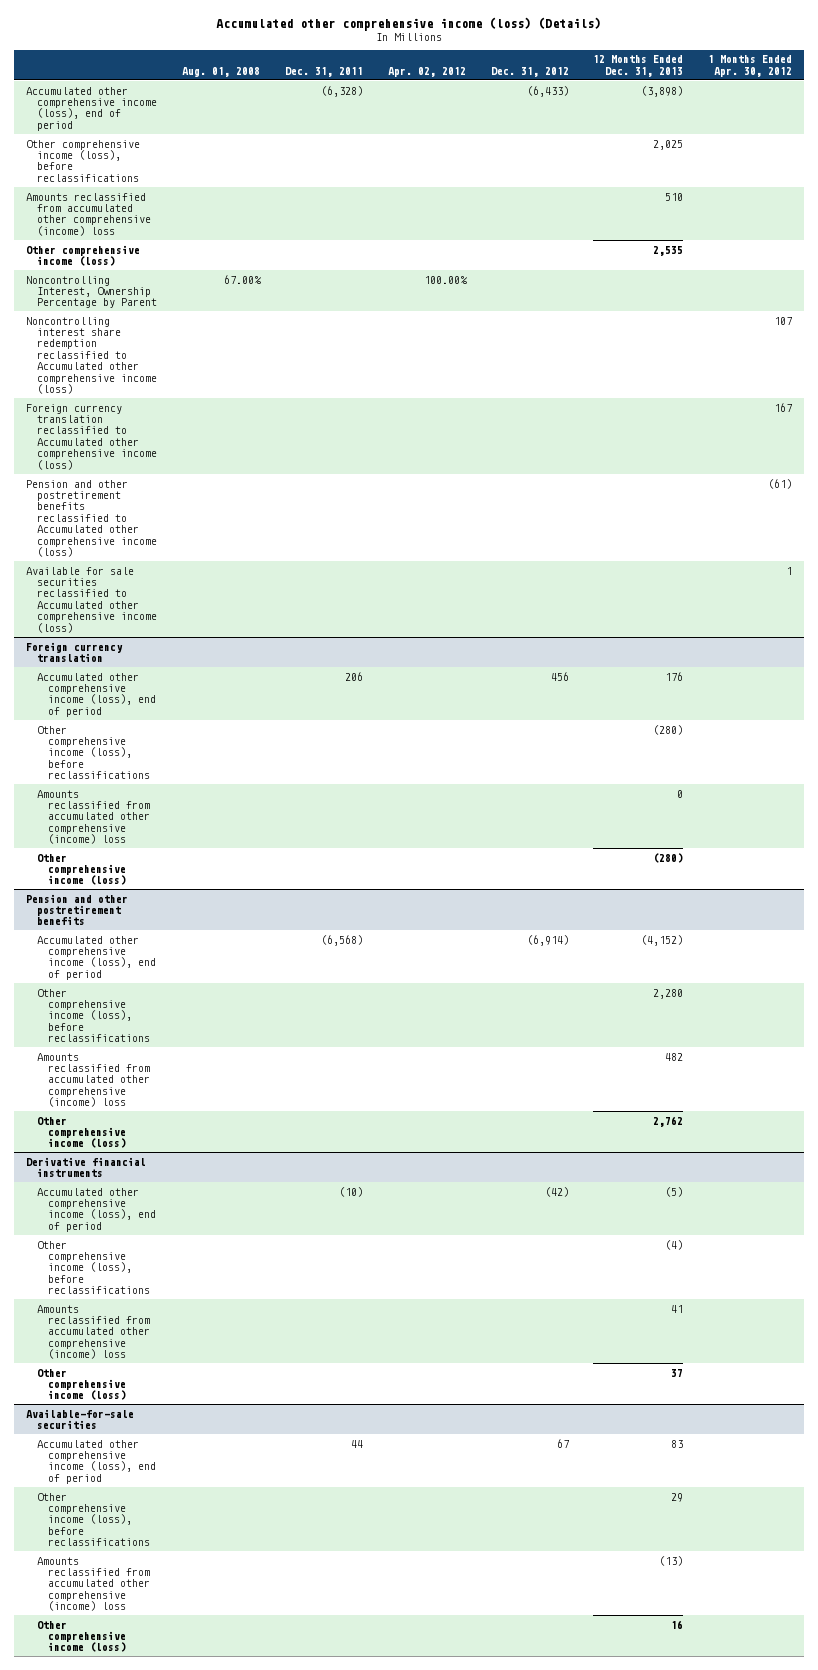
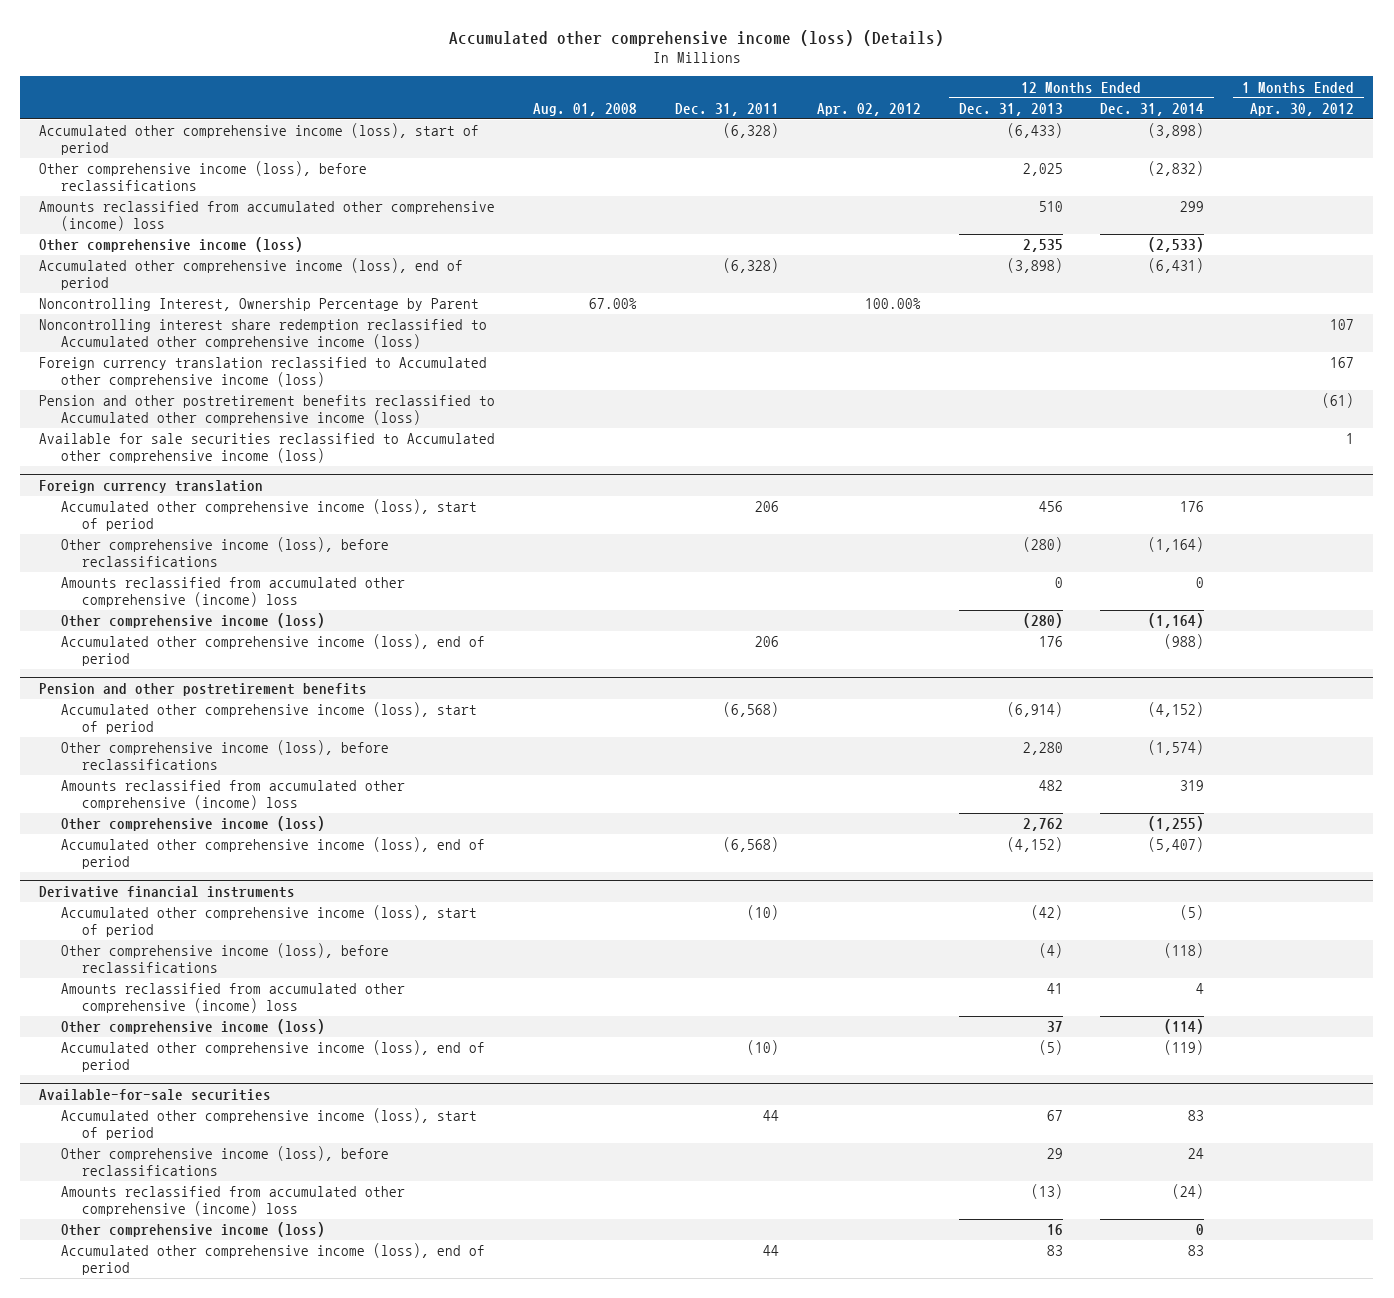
[490,66,569,77] Dec. 31, 2012 -> none
none -> [1100,102,1205,116] Dec. 31, 2014
none -> [39,123,480,156] Accumulated other comprehensive income (loss), start of period
[26,86,158,131] Accumulated other comprehensive income (loss), end of period -> [39,258,464,291] Accumulated other comprehensive income (loss), end of period
none -> [60,499,477,532] Accumulated other comprehensive income (loss), start of period
[37,672,157,717] Accumulated other comprehensive income (loss), end of period -> [60,634,485,667] Accumulated other comprehensive income (loss), end of period
none -> [60,702,477,735] Accumulated other comprehensive income (loss), start of period
[37,935,157,980] Accumulated other comprehensive income (loss), end of period -> [60,837,485,870] Accumulated other comprehensive income (loss), end of period
none -> [60,905,477,938] Accumulated other comprehensive income (loss), start of period
[37,1187,157,1232] Accumulated other comprehensive income (loss), end of period -> [60,1040,485,1073] Accumulated other comprehensive income (loss), end of period
none -> [60,1108,477,1141] Accumulated other comprehensive income (loss), start of period
[37,1439,157,1484] Accumulated other comprehensive income (loss), end of period -> [60,1243,485,1276] Accumulated other comprehensive income (loss), end of period

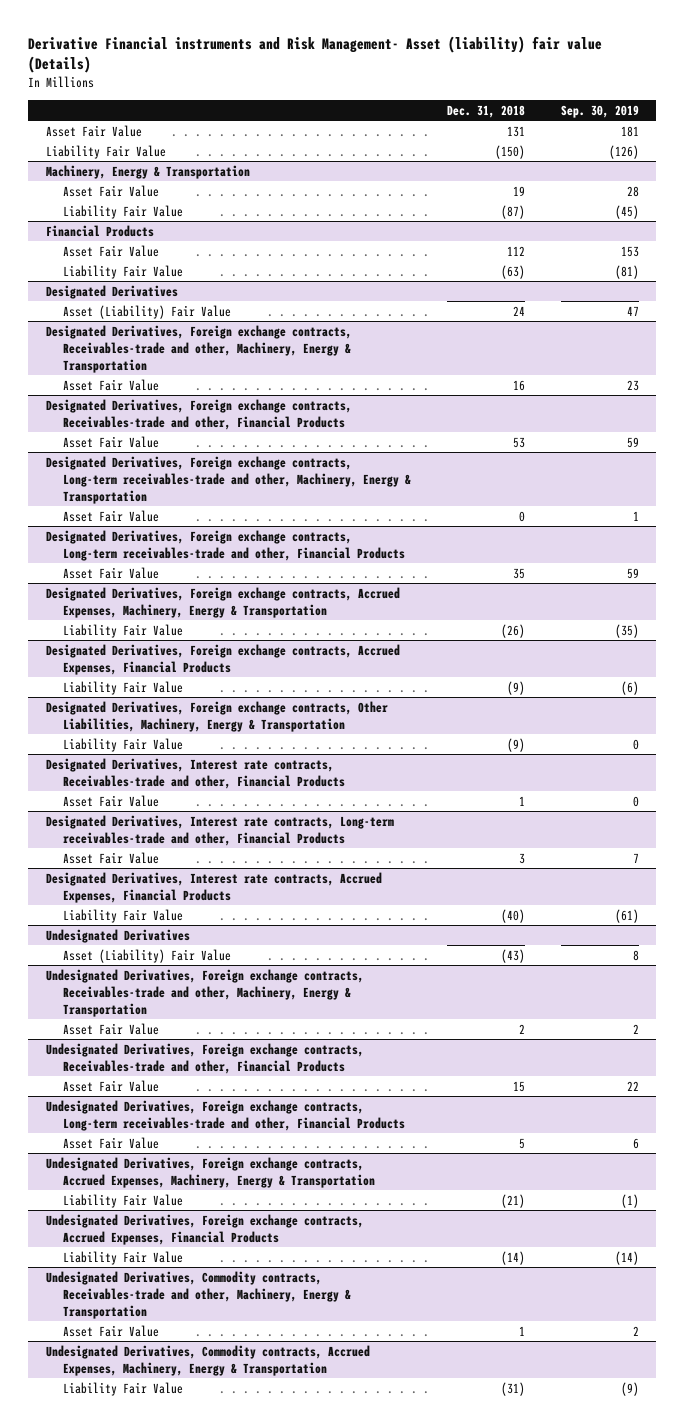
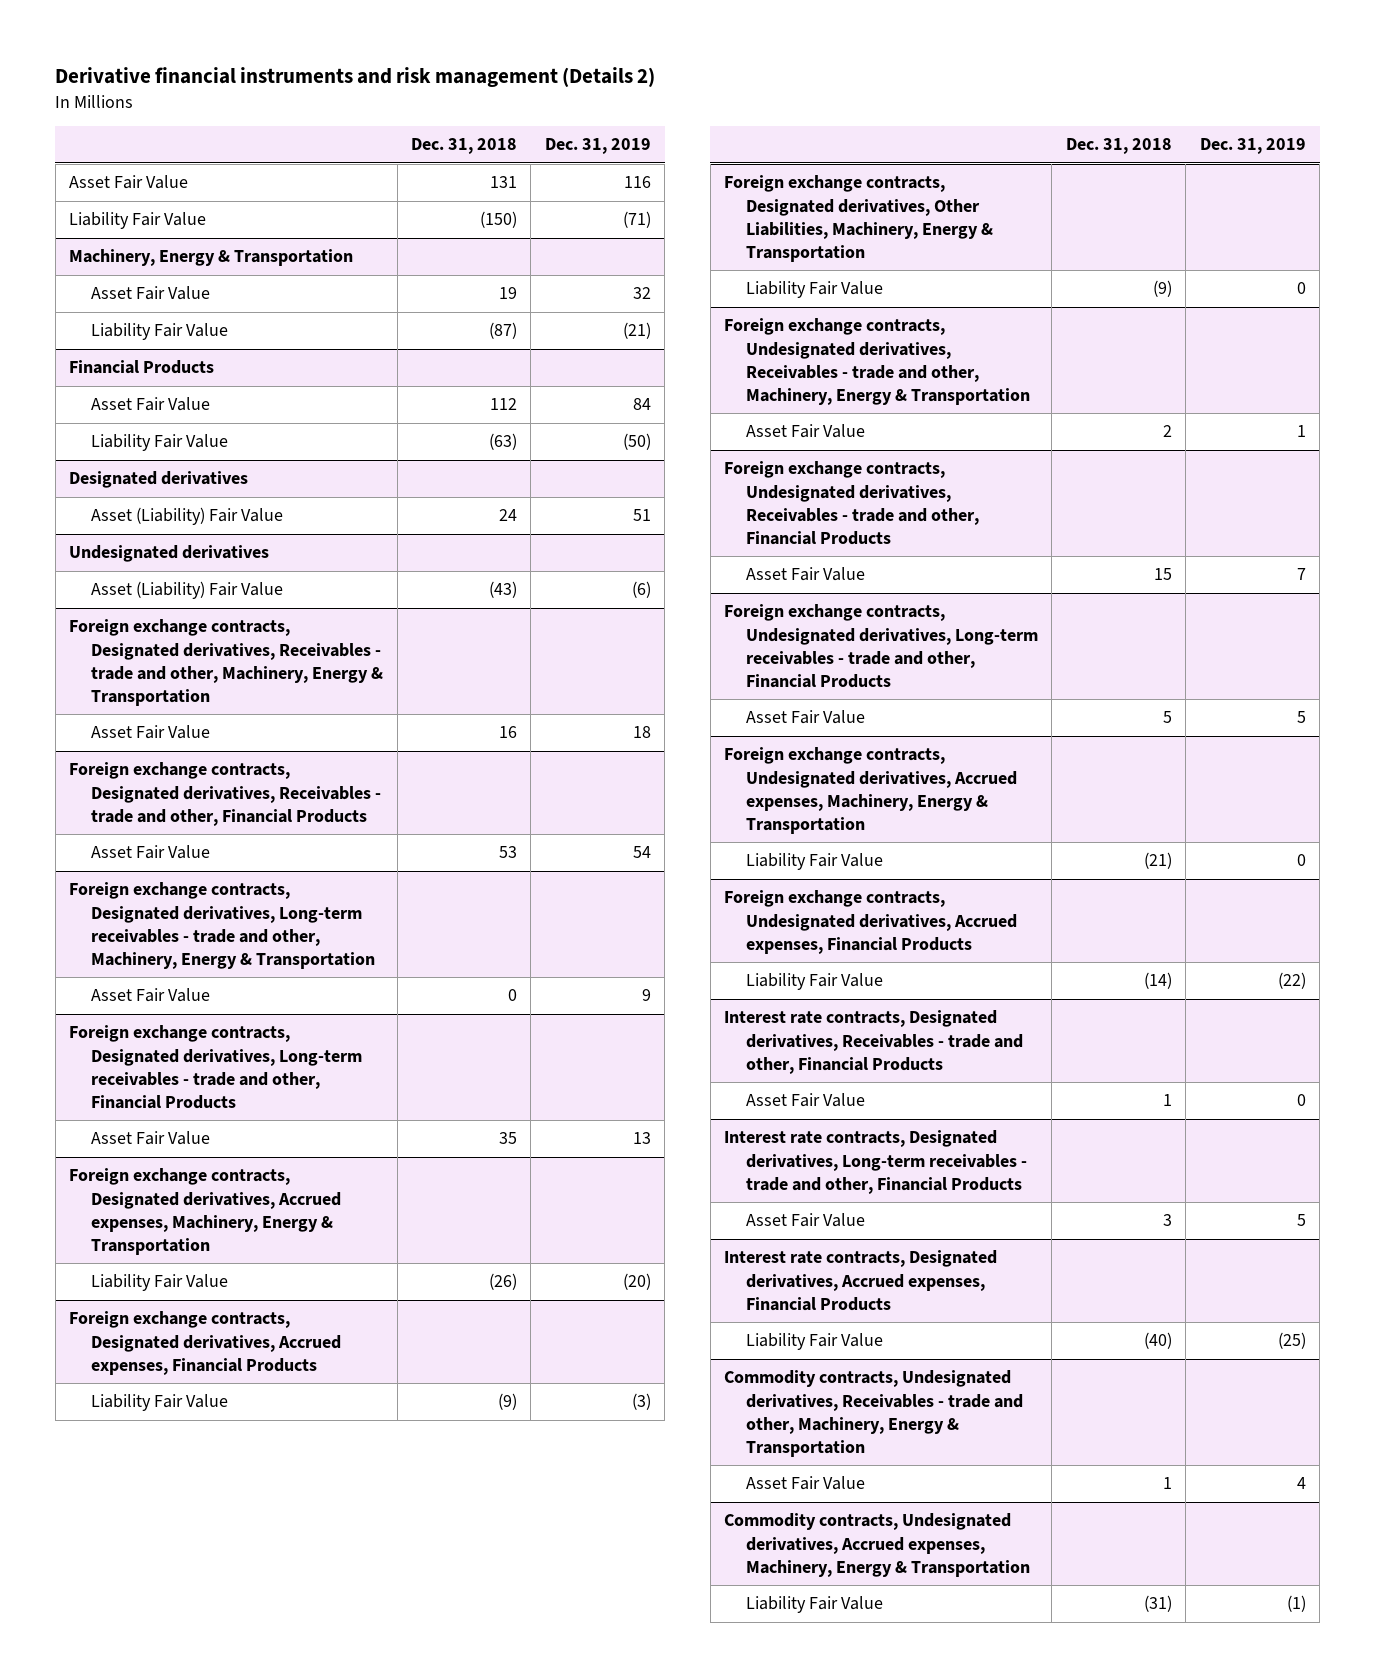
[28,35,603,73] Derivative Financial instruments and Risk Management- Asset (liability) fair value (Details) -> [55,67,656,88] Derivative financial instruments and risk management (Details 2)
[560,104,639,118] Sep. 30, 2019 -> none
none -> [544,138,651,155] Dec. 31, 2019
[45,284,178,299] Designated Derivatives -> [69,471,249,489] Designated derivatives
none -> [69,545,270,563] Undesignated derivatives
none -> [91,581,284,600] Asset (Liability) Fair Value
[45,324,352,373] Designated Derivatives, Foreign exchange contracts, Receivables-trade and other, Machinery, Energy & Transportation -> [69,619,384,706] Foreign exchange contracts, Designated derivatives, Receivables - trade and other, Machinery, Energy & Transportation
[45,398,352,430] Designated Derivatives, Foreign exchange contracts, Receivables-trade and other, Financial Products -> [69,762,382,826] Foreign exchange contracts, Designated derivatives, Receivables - trade and other, Financial Products
[45,455,412,504] Designated Derivatives, Foreign exchange contracts, Long-term receivables-trade and other, Machinery, Energy & Transportation -> [69,882,376,969] Foreign exchange contracts, Designated derivatives, Long-term receivables - trade and other, Machinery, Energy & Transportation
[45,529,406,561] Designated Derivatives, Foreign exchange contracts, Long-term receivables-trade and other, Financial Products -> [69,1025,363,1109] Foreign exchange contracts, Designated derivatives, Long-term receivables - trade and other, Financial Products
[45,586,400,618] Designated Derivatives, Foreign exchange contracts, Accrued Expenses, Machinery, Energy & Transportation -> [69,1168,342,1255] Foreign exchange contracts, Designated derivatives, Accrued expenses, Machinery, Energy & Transportation
[45,643,400,675] Designated Derivatives, Foreign exchange contracts, Accrued Expenses, Financial Products -> [69,1311,342,1375] Foreign exchange contracts, Designated derivatives, Accrued expenses, Financial Products
[45,700,388,732] Designated Derivatives, Foreign exchange contracts, Other Liabilities, Machinery, Energy & Transportation -> [723,175,994,262] Foreign exchange contracts, Designated derivatives, Other Liabilities, Machinery, Energy & Transportation
[45,757,346,789] Designated Derivatives, Interest rate contracts, Receivables-trade and other, Financial Products -> none
[63,794,160,807] Asset Fair Value -> none
[45,814,394,846] Designated Derivatives, Interest rate contracts, Long-term receivables-trade and other, Financial Products -> none
[63,851,160,864] Asset Fair Value -> none
[45,871,382,903] Designated Derivatives, Interest rate contracts, Accrued Expenses, Financial Products -> none
[63,908,184,923] Liability Fair Value -> none
[45,928,190,943] Undesignated Derivatives -> none
[63,948,232,963] Asset (Liability) Fair Value -> none
[45,968,364,1017] Undesignated Derivatives, Foreign exchange contracts, Receivables-trade and other, Machinery, Energy & Transportation -> [723,318,1031,405] Foreign exchange contracts, Undesignated derivatives, Receivables - trade and other, Machinery, Energy & Transportation
[45,1042,364,1074] Undesignated Derivatives, Foreign exchange contracts, Receivables-trade and other, Financial Products -> [723,461,980,545] Foreign exchange contracts, Undesignated derivatives, Receivables - trade and other, Financial Products
[45,1099,406,1131] Undesignated Derivatives, Foreign exchange contracts, Long-term receivables-trade and other, Financial Products -> [723,604,1039,688] Foreign exchange contracts, Undesignated derivatives, Long-term receivables - trade and other, Financial Products
[45,1156,376,1188] Undesignated Derivatives, Foreign exchange contracts, Accrued Expenses, Machinery, Energy & Transportation -> [723,747,1018,834] Foreign exchange contracts, Undesignated derivatives, Accrued expenses, Machinery, Energy & Transportation
[45,1213,364,1245] Undesignated Derivatives, Foreign exchange contracts, Accrued Expenses, Financial Products -> [723,890,1018,954] Foreign exchange contracts, Undesignated derivatives, Accrued expenses, Financial Products
[45,1270,352,1319] Undesignated Derivatives, Commodity contracts, Receivables-trade and other, Machinery, Energy & Transportation -> none
none -> [723,1010,1024,1074] Interest rate contracts, Designated derivatives, Receivables - trade and other, Financial Products
none -> [723,1130,1028,1194] Interest rate contracts, Designated derivatives, Long-term receivables - trade and other, Financial Products
none -> [746,1213,866,1228] Asset Fair Value
none -> [723,1250,997,1311] Interest rate contracts, Designated derivatives, Accrued expenses, Financial Products
none -> [746,1333,884,1351] Liability Fair Value
none -> [723,1370,1024,1457] Commodity contracts, Undesignated derivatives, Receivables - trade and other, Machinery, Energy & Transportation
none -> [746,1476,866,1491] Asset Fair Value
[45,1344,370,1376] Undesignated Derivatives, Commodity contracts, Accrued Expenses, Machinery, Energy & Transportation -> [723,1513,1031,1577] Commodity contracts, Undesignated derivatives, Accrued expenses, Machinery, Energy & Transportation

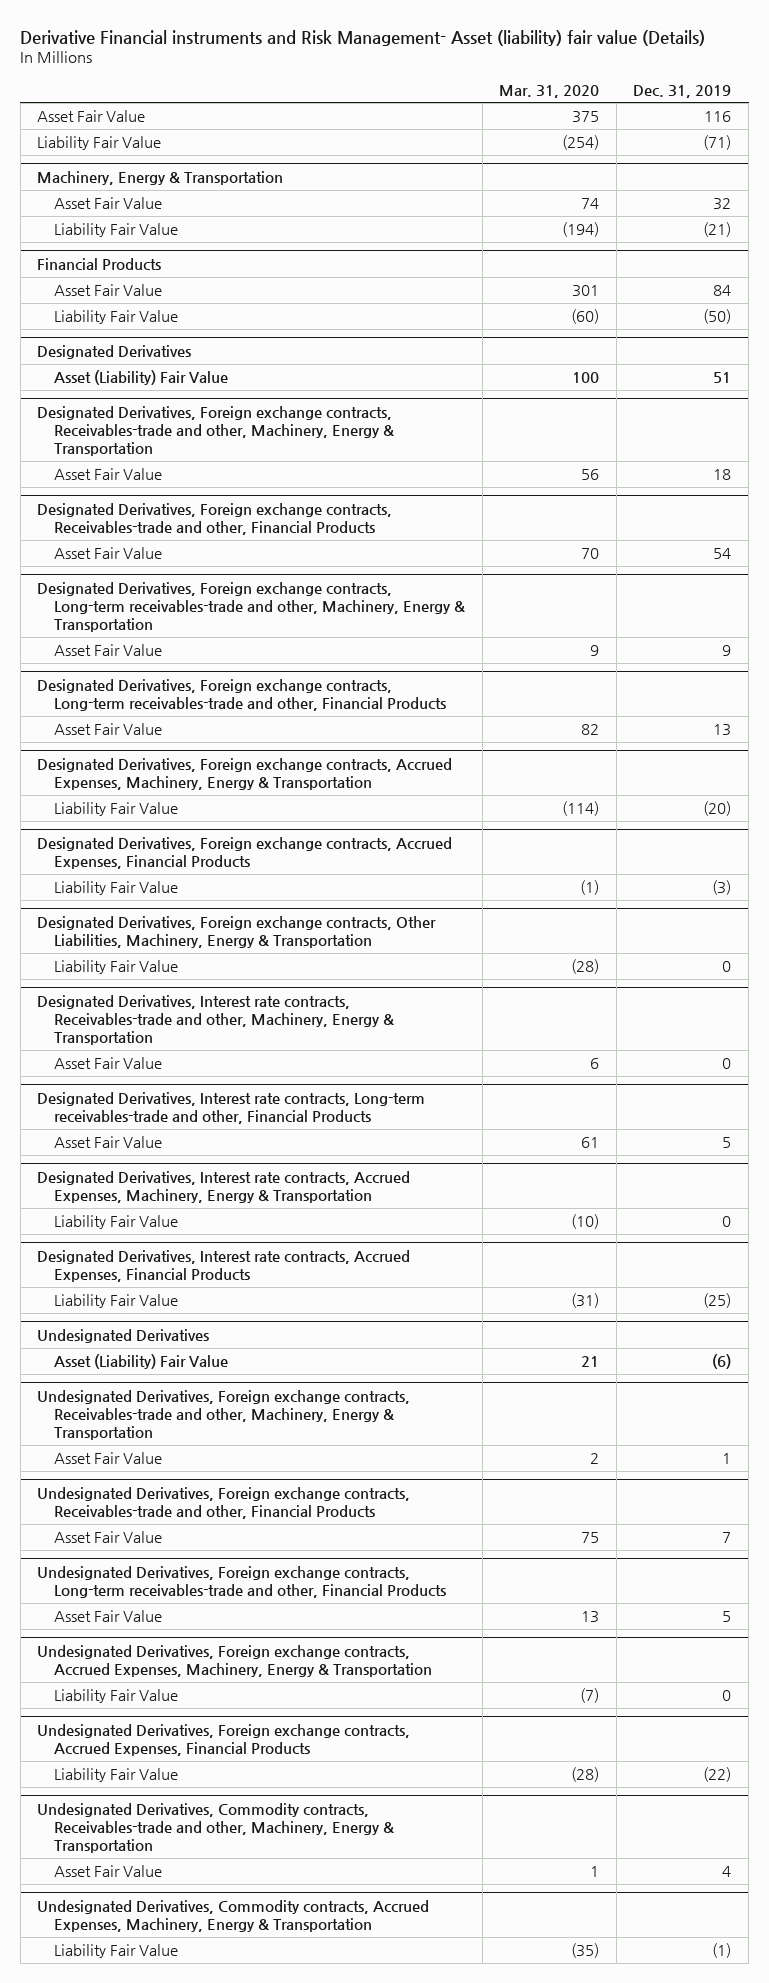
[55,67,656,88] Derivative financial instruments and risk management (Details 2) -> [20,29,706,46] Derivative Financial instruments and Risk Management- Asset (liability) fair value (Details)
[411,138,518,155] Dec. 31, 2018 -> none
none -> [499,84,600,98] Mar. 31, 2020
[69,471,249,489] Designated derivatives -> [37,345,192,360] Designated Derivatives
[69,545,270,563] Undesignated derivatives -> none
[91,581,284,600] Asset (Liability) Fair Value -> none
[69,619,384,706] Foreign exchange contracts, Designated derivatives, Receivables - trade and other, Machinery, Energy & Transportation -> [37,406,395,456] Designated Derivatives, Foreign exchange contracts, Receivables-trade and other, Machinery, Energy & Transportation
[69,762,382,826] Foreign exchange contracts, Designated derivatives, Receivables - trade and other, Financial Products -> [37,503,393,535] Designated Derivatives, Foreign exchange contracts, Receivables-trade and other, Financial Products
[69,882,376,969] Foreign exchange contracts, Designated derivatives, Long-term receivables - trade and other, Machinery, Energy & Transportation -> [37,582,466,632] Designated Derivatives, Foreign exchange contracts, Long-term receivables-trade and other, Machinery, Energy & Transportation
[69,1025,363,1109] Foreign exchange contracts, Designated derivatives, Long-term receivables - trade and other, Financial Products -> [37,679,447,711] Designated Derivatives, Foreign exchange contracts, Long-term receivables-trade and other, Financial Products
[69,1168,342,1255] Foreign exchange contracts, Designated derivatives, Accrued expenses, Machinery, Energy & Transportation -> [37,758,453,790] Designated Derivatives, Foreign exchange contracts, Accrued Expenses, Machinery, Energy & Transportation
[69,1311,342,1375] Foreign exchange contracts, Designated derivatives, Accrued expenses, Financial Products -> [37,837,453,869] Designated Derivatives, Foreign exchange contracts, Accrued Expenses, Financial Products
[723,175,994,262] Foreign exchange contracts, Designated derivatives, Other Liabilities, Machinery, Energy & Transportation -> [37,916,437,948] Designated Derivatives, Foreign exchange contracts, Other Liabilities, Machinery, Energy & Transportation
none -> [37,995,395,1045] Designated Derivatives, Interest rate contracts, Receivables-trade and other, Machinery, Energy & Transportation
none -> [54,1057,163,1070] Asset Fair Value
none -> [37,1092,426,1124] Designated Derivatives, Interest rate contracts, Long-term receivables-trade and other, Financial Products
none -> [54,1136,163,1149] Asset Fair Value
none -> [37,1171,411,1203] Designated Derivatives, Interest rate contracts, Accrued Expenses, Machinery, Energy & Transportation
none -> [54,1215,179,1230] Liability Fair Value
none -> [37,1250,411,1282] Designated Derivatives, Interest rate contracts, Accrued Expenses, Financial Products
none -> [54,1294,179,1309] Liability Fair Value
none -> [37,1329,210,1344] Undesignated Derivatives
none -> [54,1354,229,1370] Asset (Liability) Fair Value
[723,318,1031,405] Foreign exchange contracts, Undesignated derivatives, Receivables - trade and other, Machinery, Energy & Transportation -> [37,1390,411,1440] Undesignated Derivatives, Foreign exchange contracts, Receivables-trade and other, Machinery, Energy & Transportation
[723,461,980,545] Foreign exchange contracts, Undesignated derivatives, Receivables - trade and other, Financial Products -> [37,1487,411,1519] Undesignated Derivatives, Foreign exchange contracts, Receivables-trade and other, Financial Products
[723,604,1039,688] Foreign exchange contracts, Undesignated derivatives, Long-term receivables - trade and other, Financial Products -> [37,1566,447,1598] Undesignated Derivatives, Foreign exchange contracts, Long-term receivables-trade and other, Financial Products
[723,747,1018,834] Foreign exchange contracts, Undesignated derivatives, Accrued expenses, Machinery, Energy & Transportation -> [37,1645,433,1677] Undesignated Derivatives, Foreign exchange contracts, Accrued Expenses, Machinery, Energy & Transportation
[723,890,1018,954] Foreign exchange contracts, Undesignated derivatives, Accrued expenses, Financial Products -> [37,1724,411,1756] Undesignated Derivatives, Foreign exchange contracts, Accrued Expenses, Financial Products
[723,1010,1024,1074] Interest rate contracts, Designated derivatives, Receivables - trade and other, Financial Products -> none
[746,1093,866,1108] Asset Fair Value -> none
[723,1130,1028,1194] Interest rate contracts, Designated derivatives, Long-term receivables - trade and other, Financial Products -> none
[746,1213,866,1228] Asset Fair Value -> none
[723,1250,997,1311] Interest rate contracts, Designated derivatives, Accrued expenses, Financial Products -> none
[746,1333,884,1351] Liability Fair Value -> none
[723,1370,1024,1457] Commodity contracts, Undesignated derivatives, Receivables - trade and other, Machinery, Energy & Transportation -> [37,1803,395,1853] Undesignated Derivatives, Commodity contracts, Receivables-trade and other, Machinery, Energy & Transportation
[723,1513,1031,1577] Commodity contracts, Undesignated derivatives, Accrued expenses, Machinery, Energy & Transportation -> [37,1900,430,1932] Undesignated Derivatives, Commodity contracts, Accrued Expenses, Machinery, Energy & Transportation

